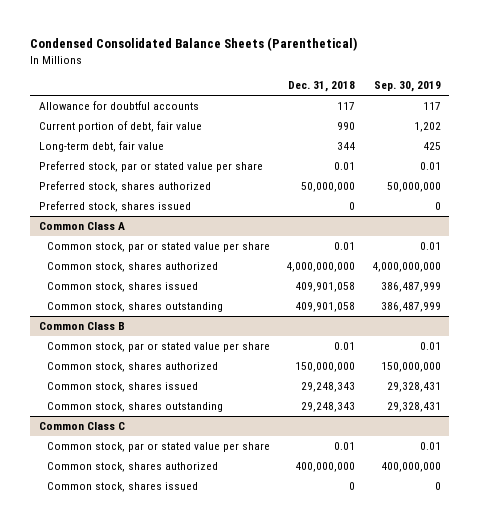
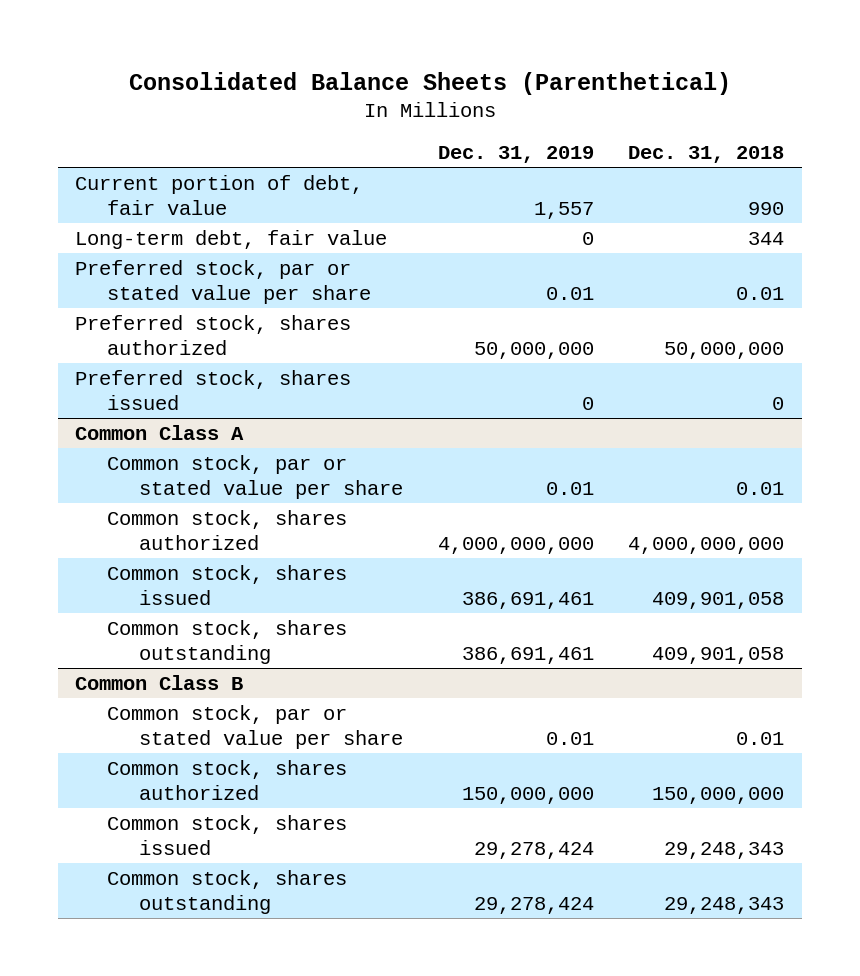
[30,37,358,52] Condensed Consolidated Balance Sheets (Parenthetical) -> [128,71,731,95] Consolidated Balance Sheets (Parenthetical)
[373,81,441,93] Sep. 30, 2019 -> none
none -> [437,146,594,164] Dec. 31, 2019
[38,101,199,111] Allowance for doubtful accounts -> none
[38,422,125,431] Common Class C -> none
[47,442,271,453] Common stock, par or stated value per share -> none
[47,462,219,473] Common stock, shares authorized -> none
[47,482,199,493] Common stock, shares issued -> none

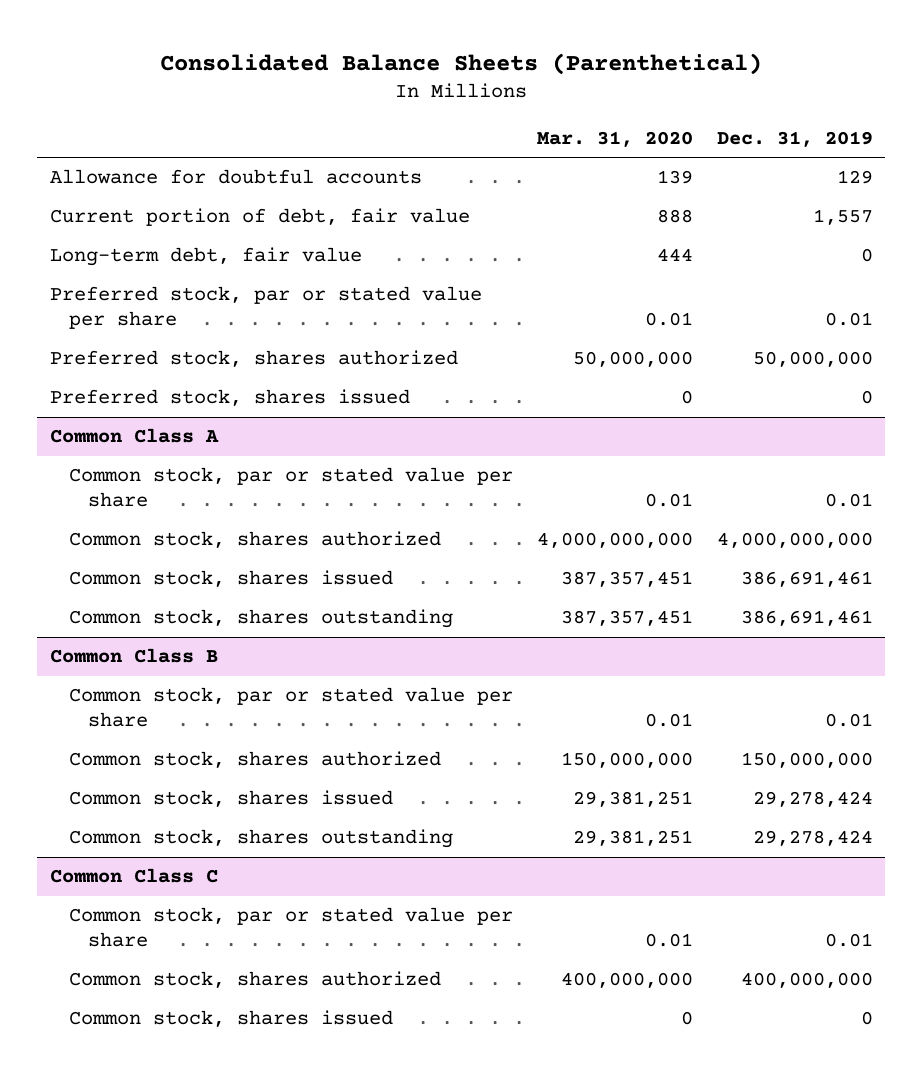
[628,146,785,164] Dec. 31, 2018 -> none
none -> [537,130,694,147] Mar. 31, 2020
none -> [49,169,422,185] Allowance for doubtful accounts
none -> [49,868,218,884] Common Class C
none -> [68,907,513,948] Common stock, par or stated value per share
none -> [68,971,441,989] Common stock, shares authorized
none -> [68,1010,393,1028] Common stock, shares issued

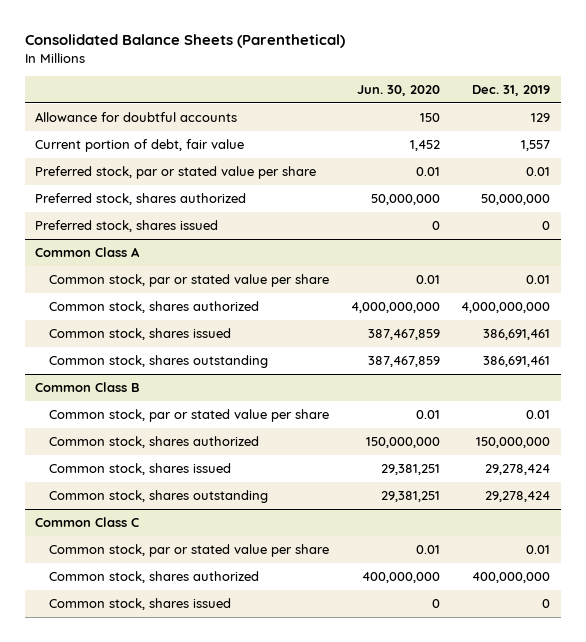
[537,130,694,147] Mar. 31, 2020 -> none
none -> [356,84,440,96] Jun. 30, 2020
[49,247,362,267] Long-term debt, fair value -> none

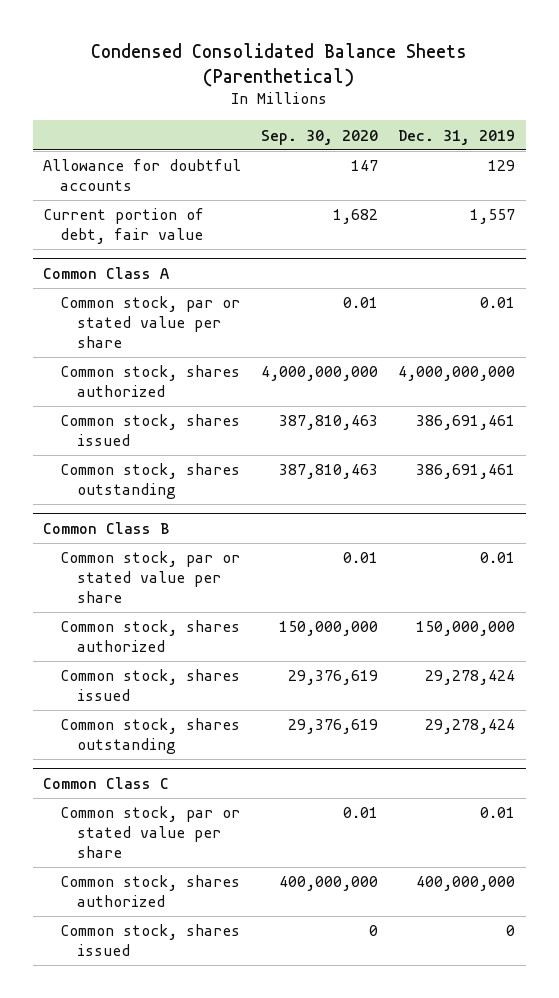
[24,34,345,49] Consolidated Balance Sheets (Parenthetical) -> [91,43,468,87] Condensed Consolidated Balance Sheets (Parenthetical)
[356,84,440,96] Jun. 30, 2020 -> none
none -> [261,129,379,145] Sep. 30, 2020
[35,165,317,179] Preferred stock, par or stated value per share -> none
[35,192,247,205] Preferred stock, shares authorized -> none
[35,219,219,232] Preferred stock, shares issued -> none

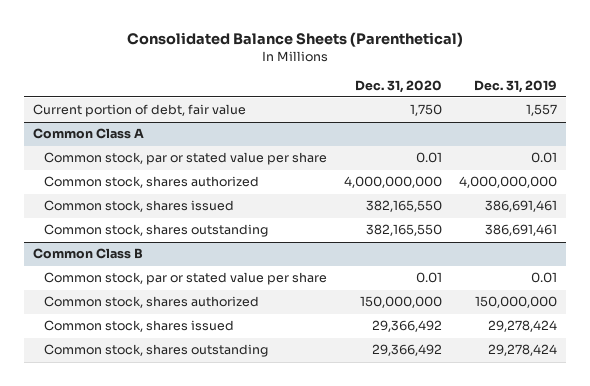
[91,43,468,87] Condensed Consolidated Balance Sheets (Parenthetical) -> [126,31,463,47] Consolidated Balance Sheets (Parenthetical)
[261,129,379,145] Sep. 30, 2020 -> none
none -> [355,79,443,93] Dec. 31, 2020
[43,159,242,192] Allowance for doubtful accounts -> none
[43,777,170,790] Common Class C -> none
[60,806,241,858] Common stock, par or stated value per share -> none
[60,875,241,908] Common stock, shares authorized -> none
[60,924,241,957] Common stock, shares issued -> none

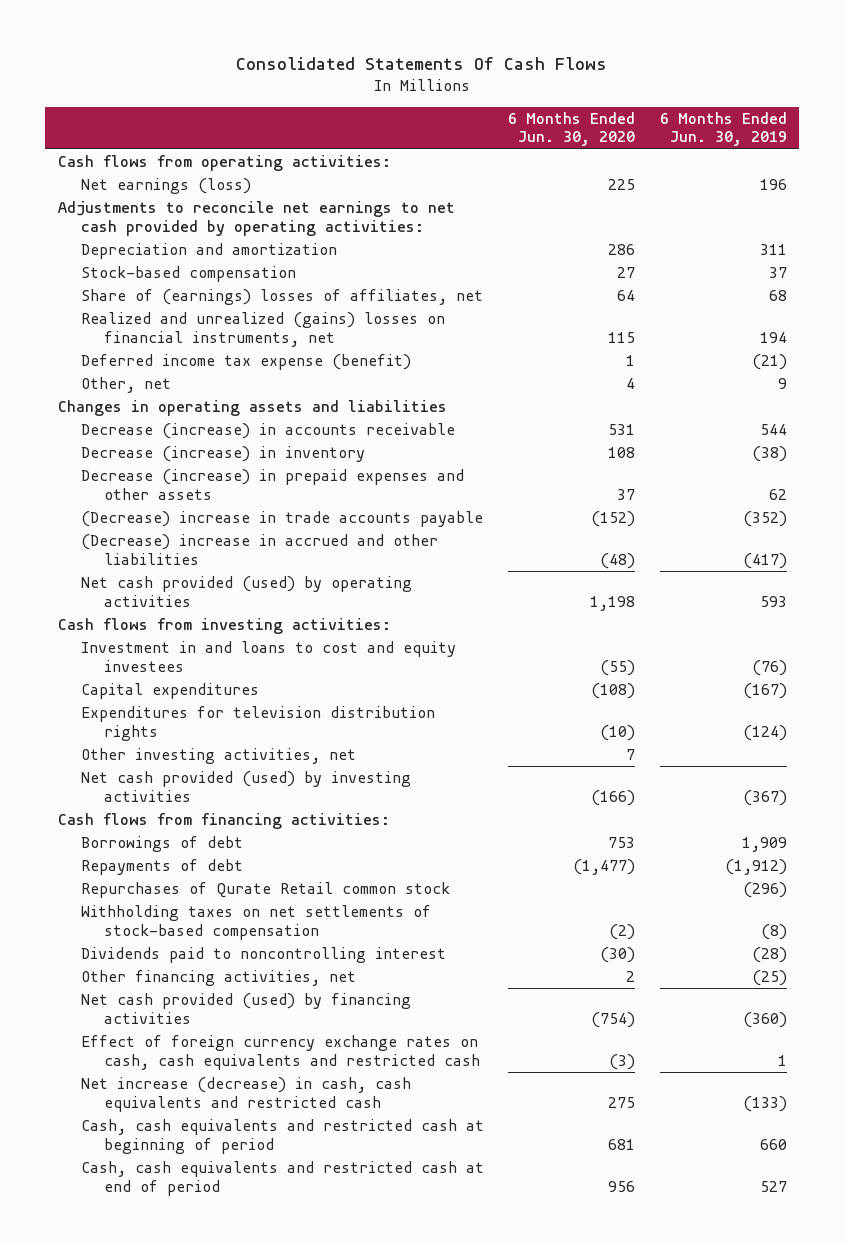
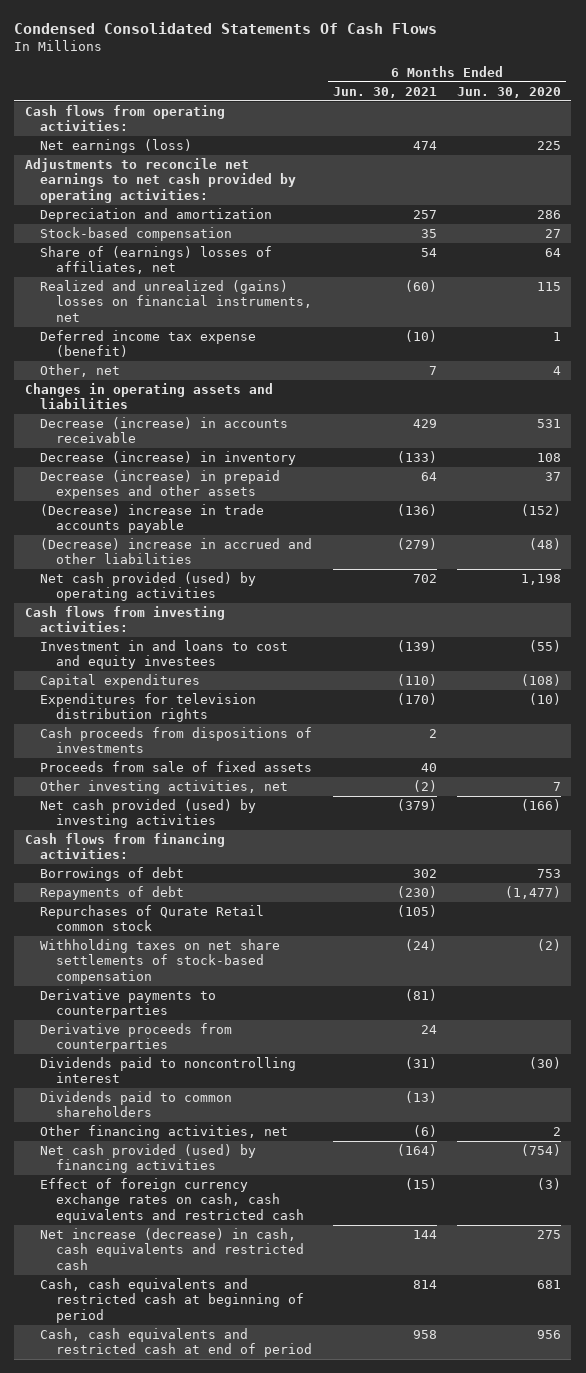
[236,56,608,70] Consolidated Statements Of Cash Flows -> [14,21,438,34] Condensed Consolidated Statements Of Cash Flows
[660,111,788,147] 6 Months Ended Jun. 30, 2019 -> none
none -> [332,86,437,98] Jun. 30, 2021
none -> [40,726,313,754] Cash proceeds from dispositions of investments
none -> [40,760,313,772] Proceeds from sale of fixed assets
[80,905,431,940] Withholding taxes on net settlements of stock-based compensation -> [40,938,281,984] Withholding taxes on net share settlements of stock-based compensation
none -> [40,988,217,1019] Derivative payments to counterparties
none -> [40,1022,233,1053] Derivative proceeds from counterparties
none -> [40,1090,233,1118] Dividends paid to common shareholders

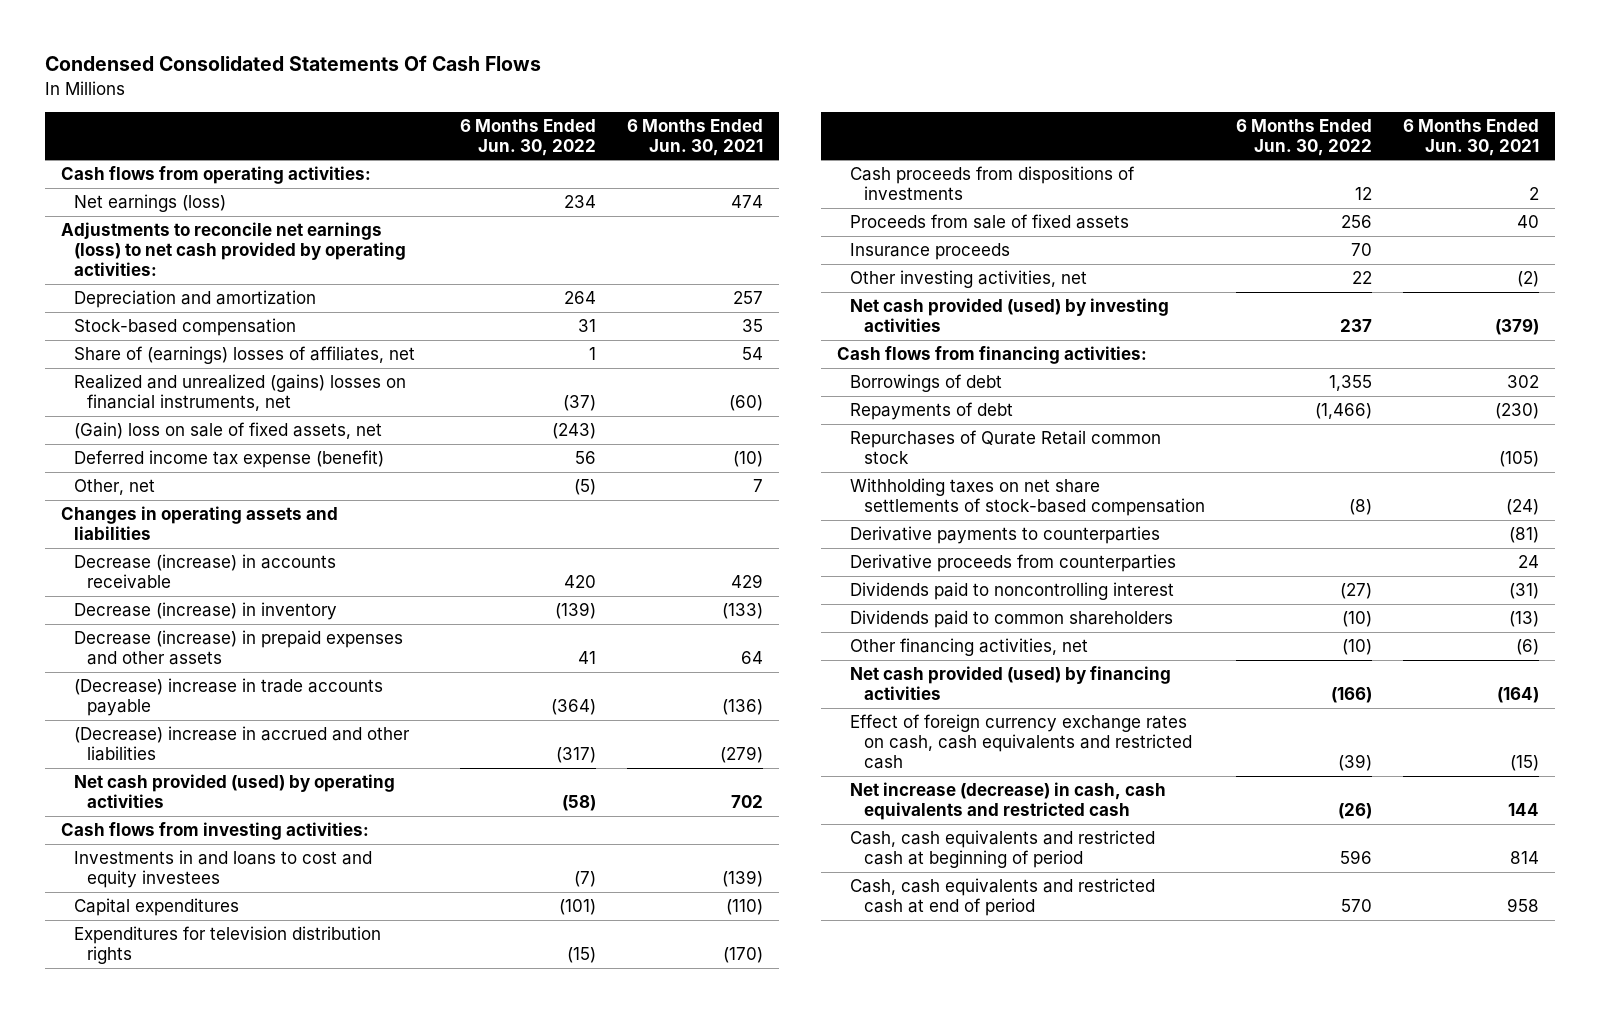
[457,86,562,98] Jun. 30, 2020 -> none
none -> [459,118,596,156] 6 Months Ended Jun. 30, 2022
[24,157,297,203] Adjustments to reconcile net earnings to net cash provided by operating activities: -> [60,222,406,277] Adjustments to reconcile net earnings (loss) to net cash provided by operating activities:
none -> [73,422,382,440] (Gain) loss on sale of fixed assets, net
[40,639,289,670] Investment in and loans to cost and equity investees -> [73,850,372,889] Investments in and loans to cost and equity investees
none -> [850,243,1011,261] Insurance proceeds

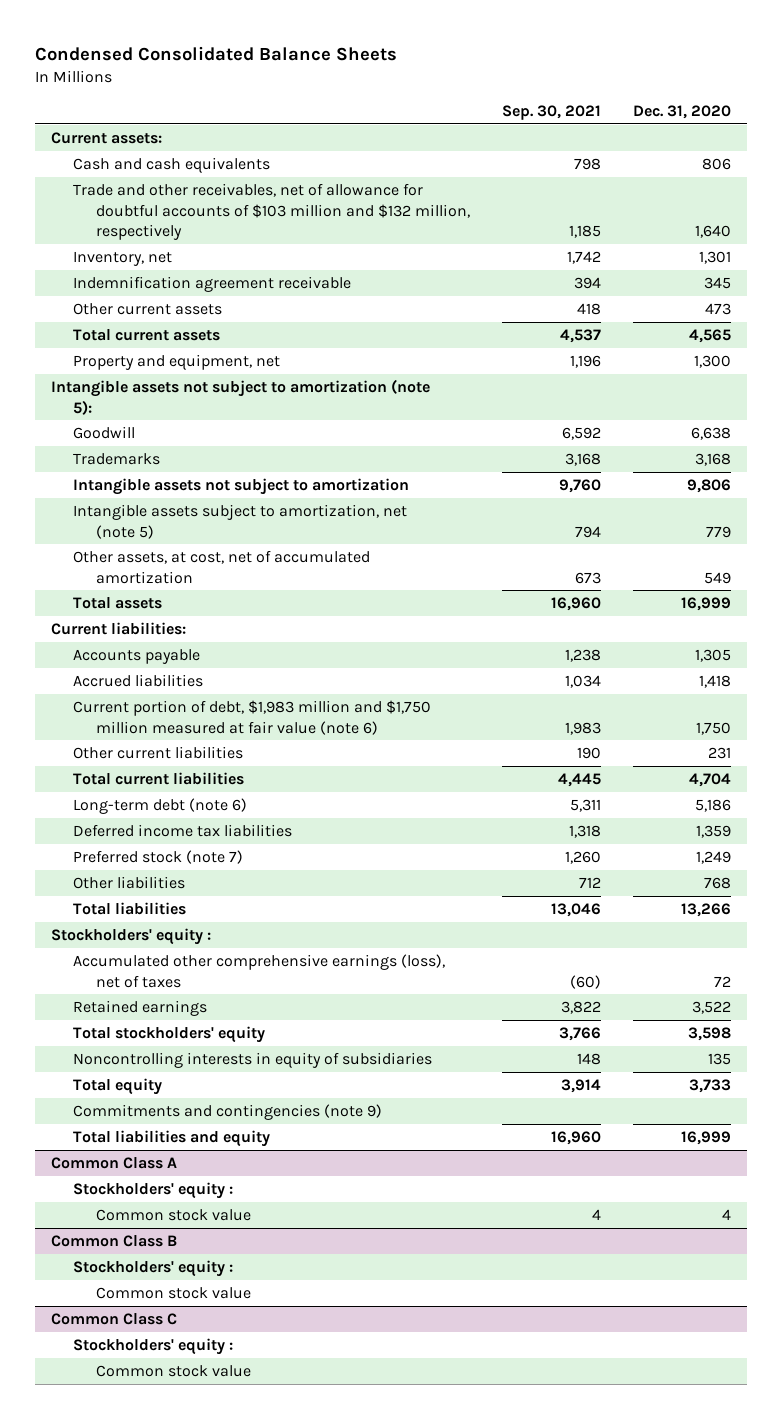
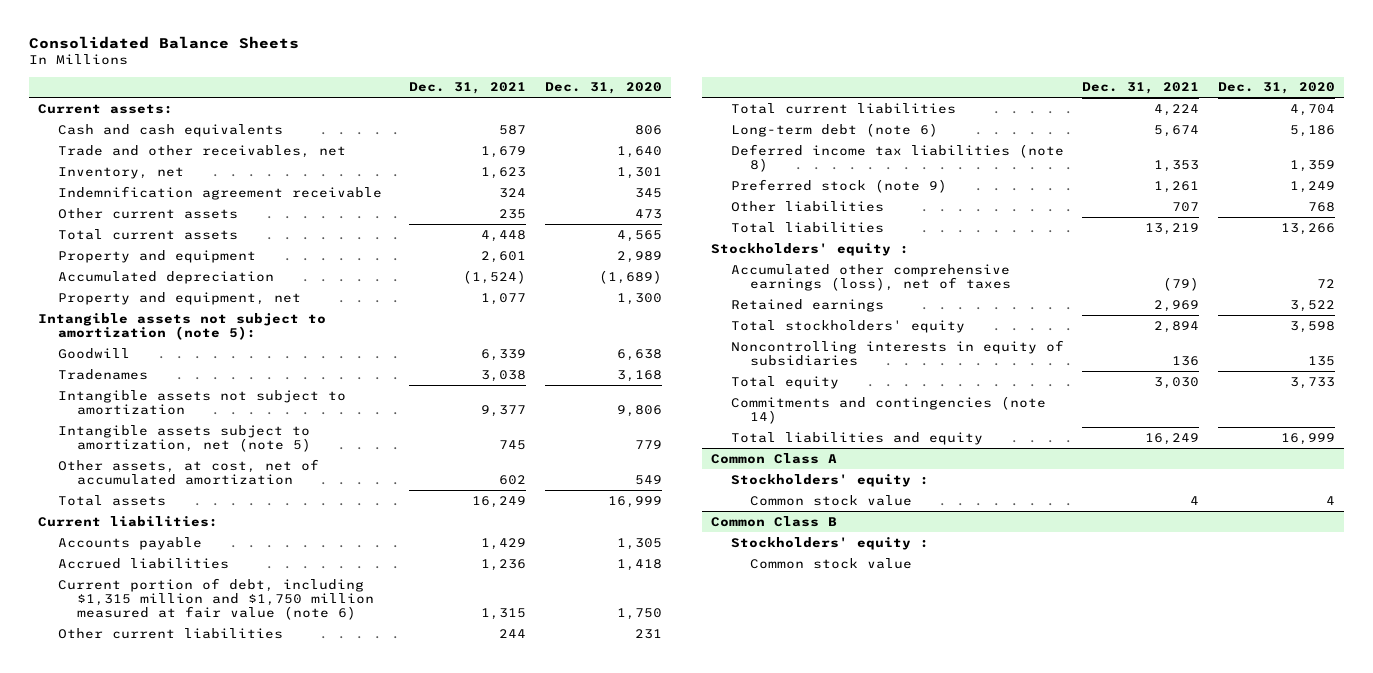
[34,46,397,62] Condensed Consolidated Balance Sheets -> [28,35,299,49] Consolidated Balance Sheets
[501,104,601,120] Sep. 30, 2021 -> none
none -> [409,82,527,95] Dec. 31, 2021
[73,183,470,241] Trade and other receivables, net of allowance for doubtful accounts of $103 million and $132 million, respectively -> [57,144,346,158] Trade and other receivables, net
none -> [57,249,256,263] Property and equipment
none -> [57,270,274,284] Accumulated depreciation
[73,453,161,466] Trademarks -> [57,368,148,380] Tradenames
[73,700,432,735] Current portion of debt, $1,983 million and $1,750 million measured at fair value (note 6) -> [57,577,375,620] Current portion of debt, including $1,315 million and $1,750 million measured at fair value (note 6)
[73,824,293,838] Deferred income tax liabilities -> [730,143,1064,172] Deferred income tax liabilities (note 8)
[73,850,244,865] Preferred stock (note 7) -> [730,178,947,193] Preferred stock (note 9)
[73,1104,383,1121] Commitments and contingencies (note 9) -> [730,395,1046,424] Commitments and contingencies (note 14)
[50,1313,177,1326] Common Class C -> none
[73,1338,234,1356] Stockholders' equity : -> none
[95,1365,251,1378] Common stock value -> none

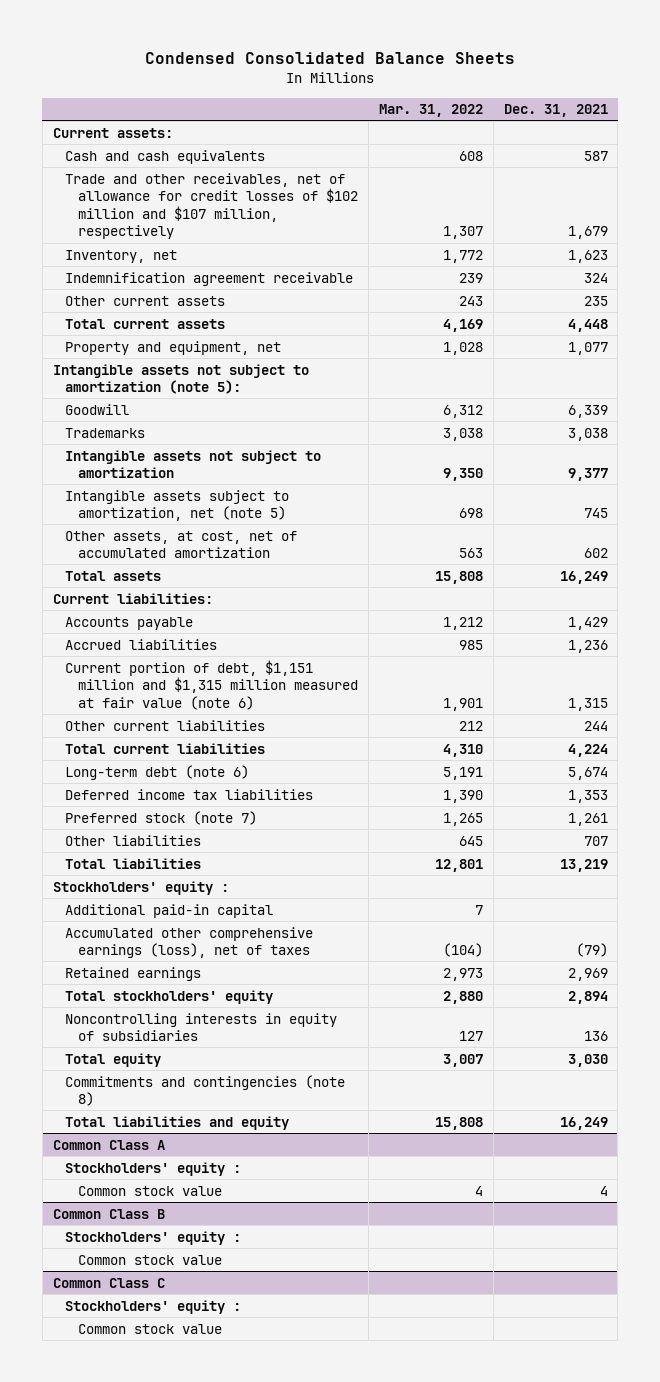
[28,35,299,49] Consolidated Balance Sheets -> [145,52,516,65] Condensed Consolidated Balance Sheets
[544,82,662,95] Dec. 31, 2020 -> none
none -> [378,104,483,118] Mar. 31, 2022
[57,144,346,158] Trade and other receivables, net -> [65,172,359,240] Trade and other receivables, net of allowance for credit losses of $102 million and $107 million, respectively
[57,249,256,263] Property and equipment -> none
[57,270,274,284] Accumulated depreciation -> none
[57,368,148,380] Tradenames -> [65,427,146,438] Trademarks
[57,577,375,620] Current portion of debt, including $1,315 million and $1,750 million measured at fair value (note 6) -> [65,659,359,710] Current portion of debt, $1,151 million and $1,315 million measured at fair value (note 6)
[730,143,1064,172] Deferred income tax liabilities (note 8) -> [65,788,314,800] Deferred income tax liabilities
[730,178,947,193] Preferred stock (note 9) -> [65,810,258,825] Preferred stock (note 7)
none -> [65,903,274,918] Additional paid-in capital
[730,395,1046,424] Commitments and contingencies (note 14) -> [65,1074,346,1107] Commitments and contingencies (note 8)
none -> [52,1277,165,1288] Common Class C
none -> [65,1299,242,1314] Stockholders' equity :
none -> [78,1323,223,1334] Common stock value

